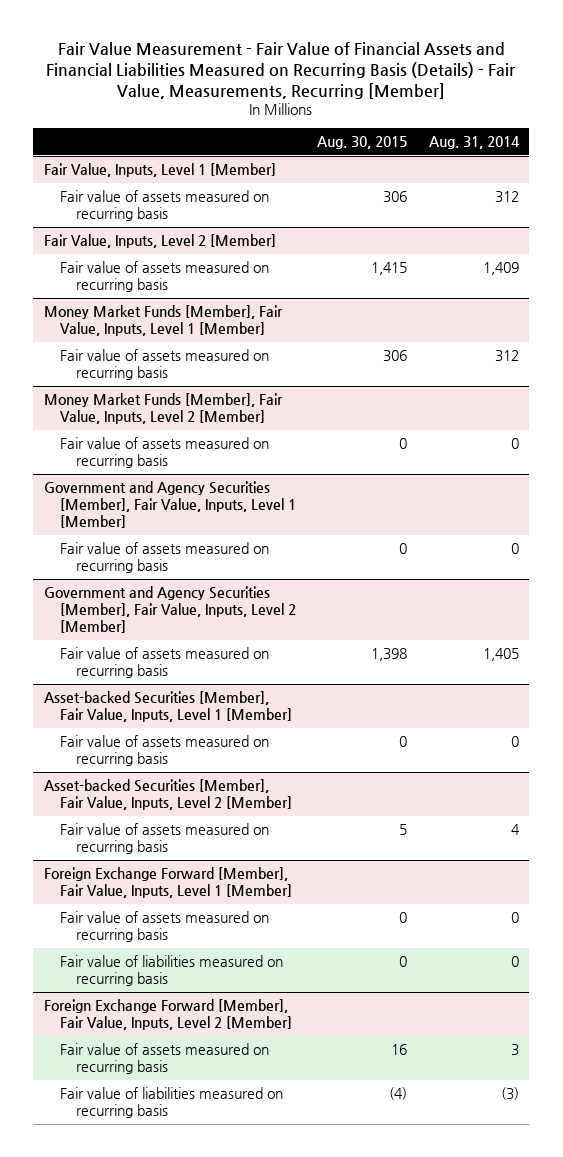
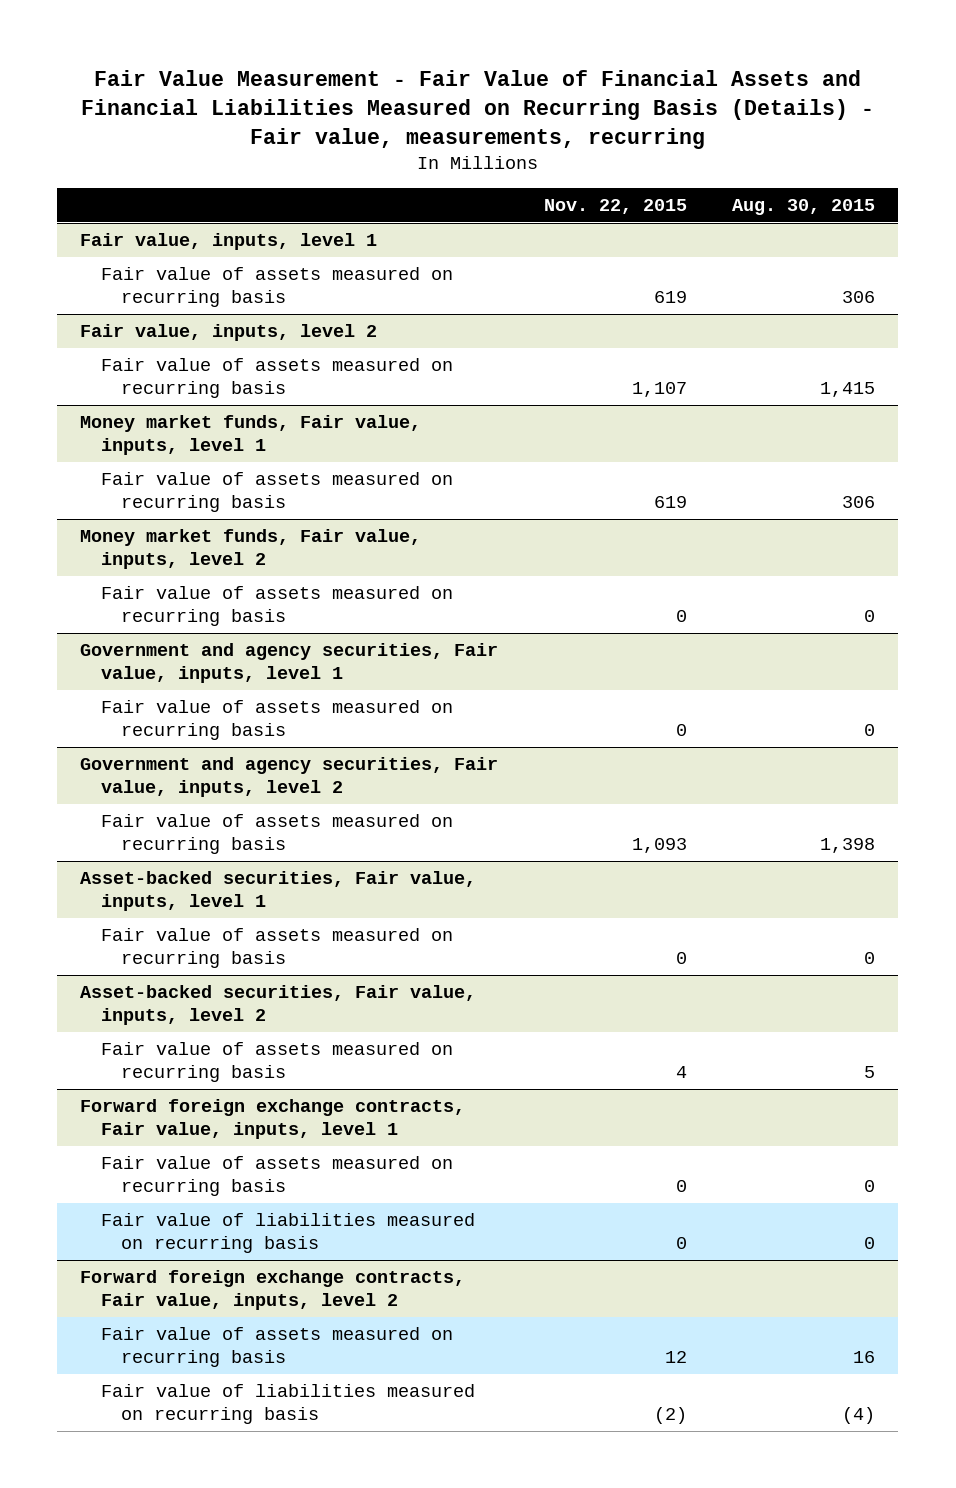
[46,42,516,99] Fair Value Measurement - Fair Value of Financial Assets and Financial Liabilities Measured on Recurring Basis (Details) - Fair Value, Measurements, Recurring [Member] -> [80,70,874,150] Fair Value Measurement - Fair Value of Financial Assets and Financial Liabilities Measured on Recurring Basis (Details) - Fair value, measurements, recurring
[428,135,520,149] Aug. 31, 2014 -> none
none -> [543,199,687,215] Nov. 22, 2015
[43,163,276,178] Fair Value, Inputs, Level 1 [Member] -> [80,232,378,250] Fair value, inputs, level 1
[43,234,276,249] Fair Value, Inputs, Level 2 [Member] -> [80,323,378,341] Fair value, inputs, level 2
[43,305,283,337] Money Market Funds [Member], Fair Value, Inputs, Level 1 [Member] -> [80,414,422,456] Money market funds, Fair value, inputs, level 1
[43,393,283,425] Money Market Funds [Member], Fair Value, Inputs, Level 2 [Member] -> [80,528,422,570] Money market funds, Fair value, inputs, level 2
[43,481,296,529] Government and Agency Securities [Member], Fair Value, Inputs, Level 1 [Member] -> [80,642,499,684] Government and agency securities, Fair value, inputs, level 1
[43,586,296,634] Government and Agency Securities [Member], Fair Value, Inputs, Level 2 [Member] -> [80,756,499,798] Government and agency securities, Fair value, inputs, level 2
[43,691,292,723] Asset-backed Securities [Member], Fair Value, Inputs, Level 1 [Member] -> [80,870,477,912] Asset-backed securities, Fair value, inputs, level 1
[43,779,292,811] Asset-backed Securities [Member], Fair Value, Inputs, Level 2 [Member] -> [80,984,477,1026] Asset-backed securities, Fair value, inputs, level 2
[43,867,292,899] Foreign Exchange Forward [Member], Fair Value, Inputs, Level 1 [Member] -> [80,1098,466,1140] Forward foreign exchange contracts, Fair value, inputs, level 1
[43,999,292,1031] Foreign Exchange Forward [Member], Fair Value, Inputs, Level 2 [Member] -> [80,1269,466,1311] Forward foreign exchange contracts, Fair value, inputs, level 2

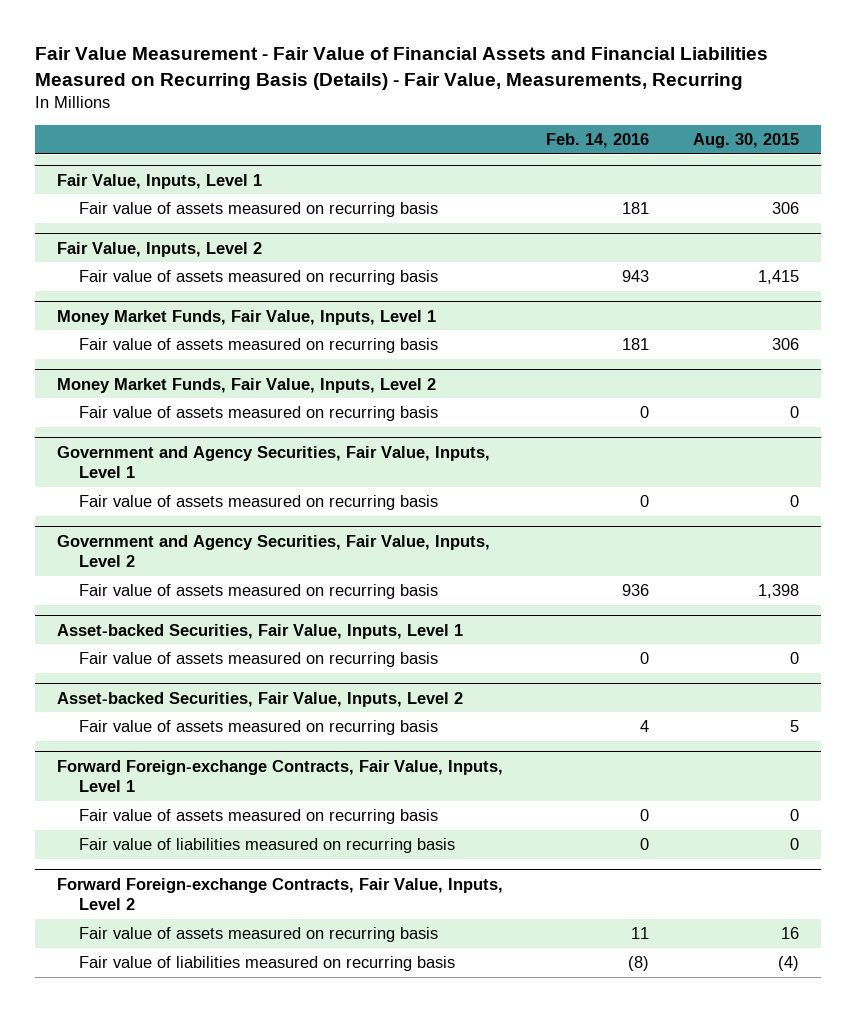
[80,70,874,150] Fair Value Measurement - Fair Value of Financial Assets and Financial Liabilities Measured on Recurring Basis (Details) - Fair value, measurements, recurring -> [34,47,768,90] Fair Value Measurement - Fair Value of Financial Assets and Financial Liabilities Measured on Recurring Basis (Details) - Fair Value, Measurements, Recurring
[543,199,687,215] Nov. 22, 2015 -> none
none -> [546,132,650,148] Feb. 14, 2016
[80,232,378,250] Fair value, inputs, level 1 -> [56,173,262,189] Fair Value, Inputs, Level 1
[80,323,378,341] Fair value, inputs, level 2 -> [56,241,262,257] Fair Value, Inputs, Level 2
[80,414,422,456] Money market funds, Fair value, inputs, level 1 -> [56,309,436,325] Money Market Funds, Fair Value, Inputs, Level 1
[80,528,422,570] Money market funds, Fair value, inputs, level 2 -> [56,377,436,393] Money Market Funds, Fair Value, Inputs, Level 2
[80,642,499,684] Government and agency securities, Fair value, inputs, level 1 -> [56,445,490,479] Government and Agency Securities, Fair Value, Inputs, Level 1
[80,756,499,798] Government and agency securities, Fair value, inputs, level 2 -> [56,534,490,568] Government and Agency Securities, Fair Value, Inputs, Level 2
[80,870,477,912] Asset-backed securities, Fair value, inputs, level 1 -> [56,623,463,639] Asset-backed Securities, Fair Value, Inputs, Level 1
[80,984,477,1026] Asset-backed securities, Fair value, inputs, level 2 -> [56,691,463,707] Asset-backed Securities, Fair Value, Inputs, Level 2
[80,1098,466,1140] Forward foreign exchange contracts, Fair value, inputs, level 1 -> [56,759,503,793] Forward Foreign-exchange Contracts, Fair Value, Inputs, Level 1
[80,1269,466,1311] Forward foreign exchange contracts, Fair value, inputs, level 2 -> [56,877,503,911] Forward Foreign-exchange Contracts, Fair Value, Inputs, Level 2

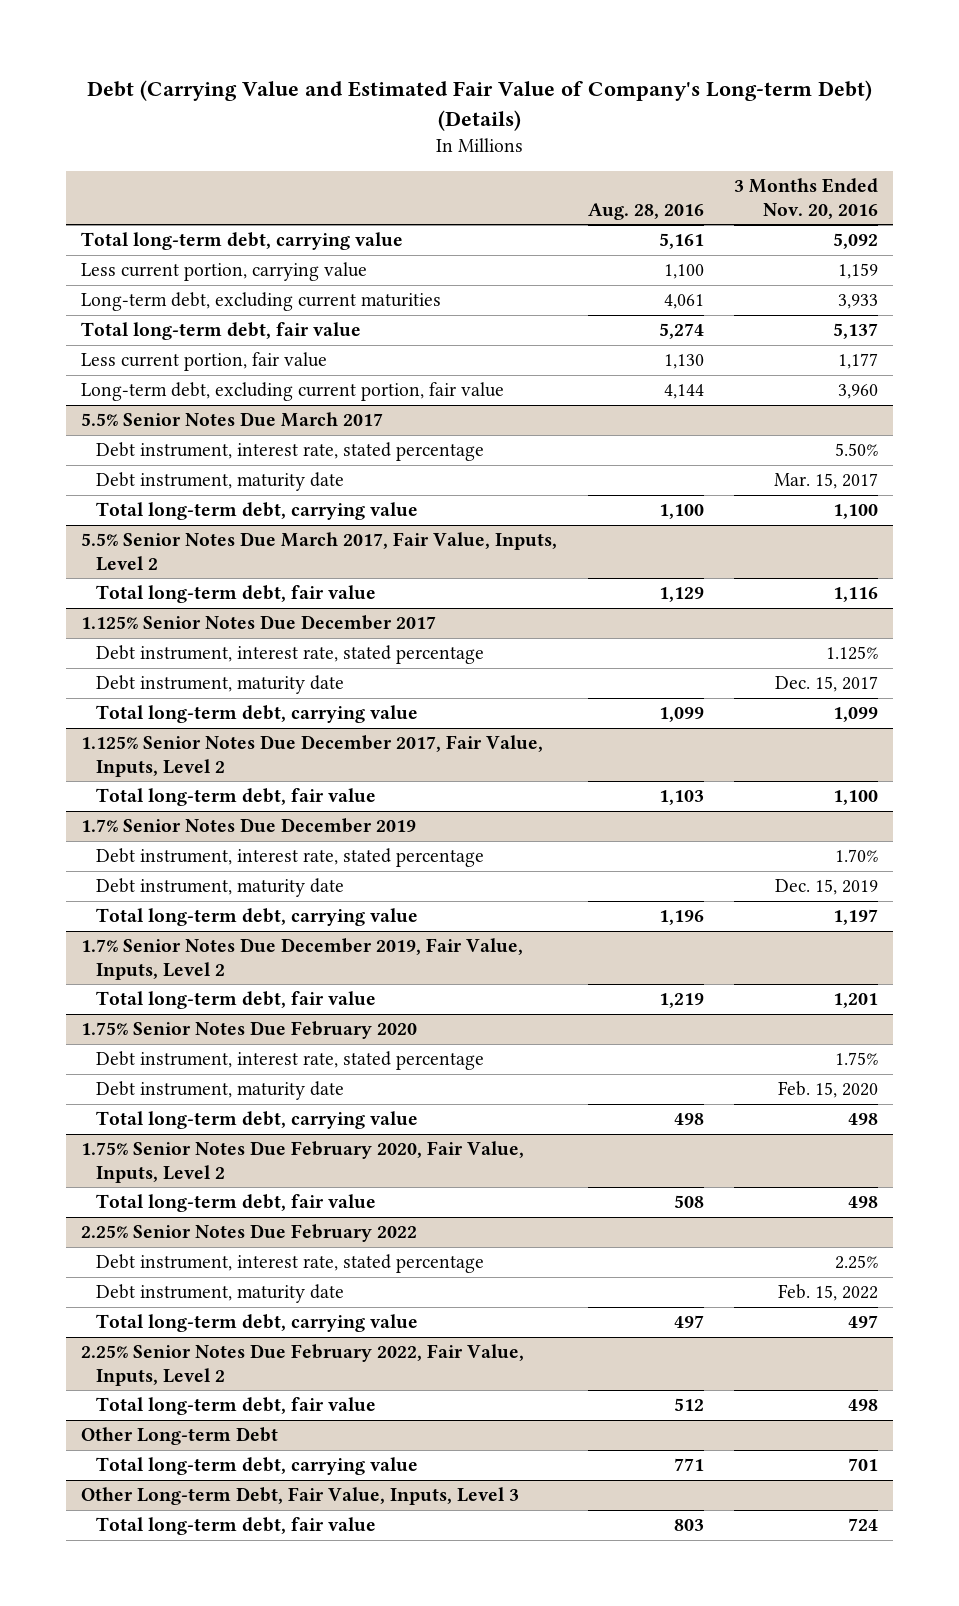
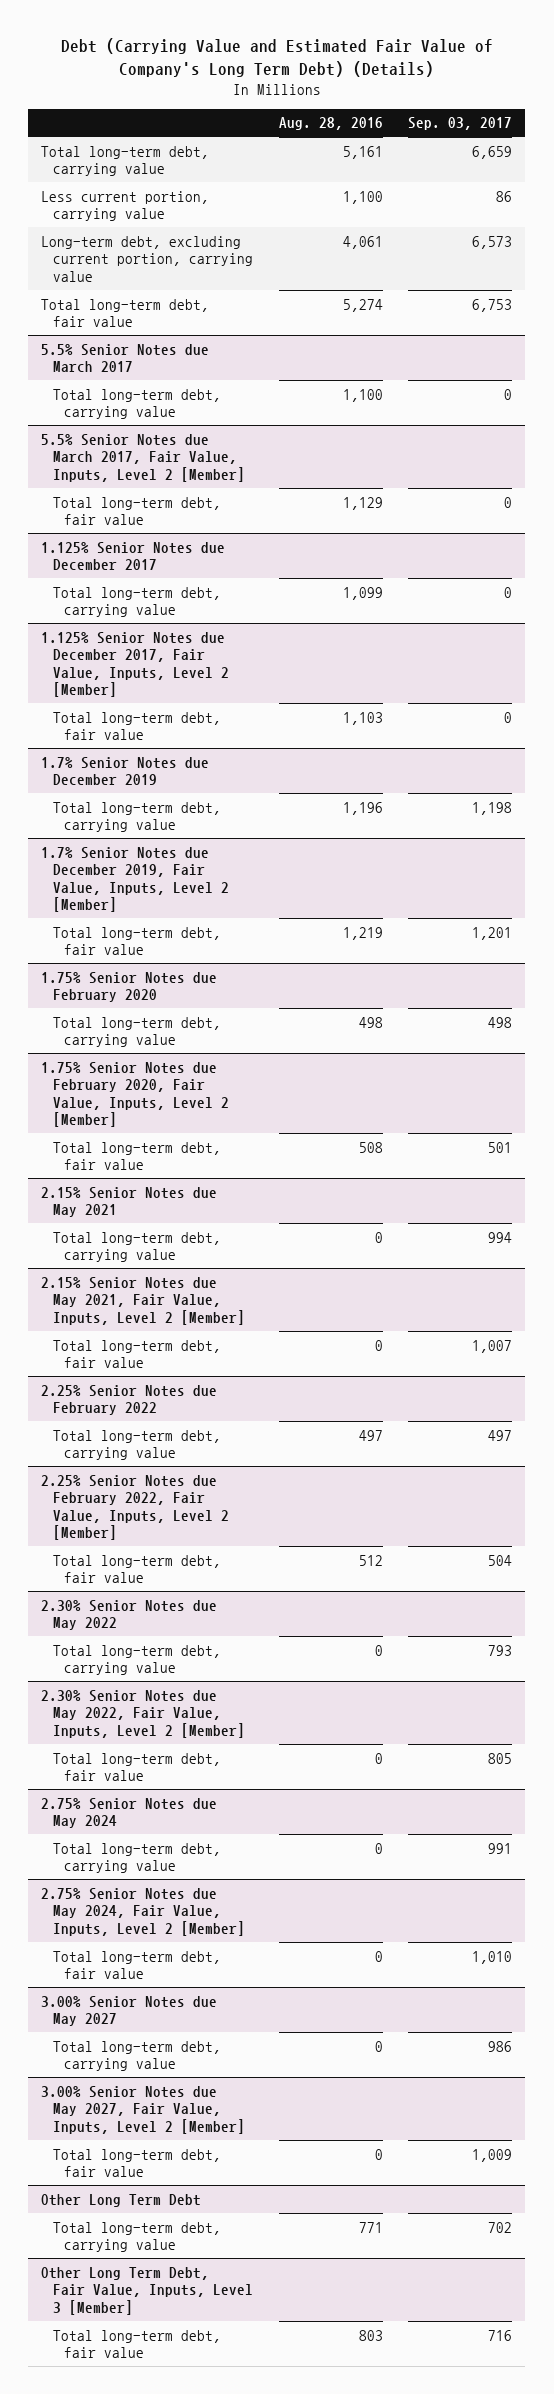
[86,79,872,131] Debt (Carrying Value and Estimated Fair Value of Company's Long-term Debt) (Details) -> [60,38,493,77] Debt (Carrying Value and Estimated Fair Value of Company's Long Term Debt) (Details)
[734,178,879,219] 3 Months Ended Nov. 20, 2016 -> none
none -> [408,117,513,131] Sep. 03, 2017
[81,292,442,312] Long-term debt, excluding current maturities -> [41,235,253,282] Long-term debt, excluding current portion, carrying value
[81,352,328,372] Less current portion, fair value -> none
[81,382,505,402] Long-term debt, excluding current portion, fair value -> none
[95,442,484,462] Debt instrument, interest rate, stated percentage -> none
[95,472,344,492] Debt instrument, maturity date -> none
[81,412,384,428] 5.5% Senior Notes Due March 2017 -> [41,343,210,373] 5.5% Senior Notes due March 2017
[81,532,558,571] 5.5% Senior Notes Due March 2017, Fair Value, Inputs, Level 2 -> [41,433,245,482] 5.5% Senior Notes due March 2017, Fair Value, Inputs, Level 2 [Member]
[95,645,484,665] Debt instrument, interest rate, stated percentage -> none
[95,675,344,695] Debt instrument, maturity date -> none
[81,615,437,631] 1.125% Senior Notes Due December 2017 -> [41,541,226,571] 1.125% Senior Notes due December 2017
[81,735,544,777] 1.125% Senior Notes Due December 2017, Fair Value, Inputs, Level 2 -> [41,631,229,698] 1.125% Senior Notes due December 2017, Fair Value, Inputs, Level 2 [Member]
[95,848,484,868] Debt instrument, interest rate, stated percentage -> none
[95,878,344,898] Debt instrument, maturity date -> none
[81,818,417,834] 1.7% Senior Notes Due December 2019 -> [41,756,210,786] 1.7% Senior Notes due December 2019
[81,938,524,980] 1.7% Senior Notes Due December 2019, Fair Value, Inputs, Level 2 -> [41,846,229,913] 1.7% Senior Notes due December 2019, Fair Value, Inputs, Level 2 [Member]
[95,1051,484,1071] Debt instrument, interest rate, stated percentage -> none
[95,1081,344,1101] Debt instrument, maturity date -> none
[81,1021,418,1040] 1.75% Senior Notes Due February 2020 -> [41,971,218,1003] 1.75% Senior Notes due February 2020
[81,1141,525,1183] 1.75% Senior Notes Due February 2020, Fair Value, Inputs, Level 2 -> [41,1061,229,1128] 1.75% Senior Notes due February 2020, Fair Value, Inputs, Level 2 [Member]
[95,1254,484,1274] Debt instrument, interest rate, stated percentage -> none
[95,1284,344,1304] Debt instrument, maturity date -> none
none -> [41,1186,218,1218] 2.15% Senior Notes due May 2021
none -> [52,1231,221,1263] Total long-term debt, carrying value
none -> [41,1276,245,1325] 2.15% Senior Notes due May 2021, Fair Value, Inputs, Level 2 [Member]
none -> [52,1339,221,1369] Total long-term debt, fair value
[81,1224,418,1243] 2.25% Senior Notes Due February 2022 -> [41,1384,218,1416] 2.25% Senior Notes due February 2022
[81,1344,525,1386] 2.25% Senior Notes Due February 2022, Fair Value, Inputs, Level 2 -> [41,1474,229,1541] 2.25% Senior Notes due February 2022, Fair Value, Inputs, Level 2 [Member]
none -> [41,1599,218,1631] 2.30% Senior Notes due May 2022
none -> [52,1644,221,1676] Total long-term debt, carrying value
none -> [41,1689,245,1738] 2.30% Senior Notes due May 2022, Fair Value, Inputs, Level 2 [Member]
none -> [52,1752,221,1782] Total long-term debt, fair value
none -> [41,1797,218,1829] 2.75% Senior Notes due May 2024
none -> [52,1842,221,1874] Total long-term debt, carrying value
none -> [41,1887,245,1936] 2.75% Senior Notes due May 2024, Fair Value, Inputs, Level 2 [Member]
none -> [52,1950,221,1980] Total long-term debt, fair value
none -> [41,1995,218,2027] 3.00% Senior Notes due May 2027
none -> [52,2040,221,2072] Total long-term debt, carrying value
none -> [41,2085,245,2134] 3.00% Senior Notes due May 2027, Fair Value, Inputs, Level 2 [Member]
none -> [52,2148,221,2178] Total long-term debt, fair value
[81,1427,279,1446] Other Long-term Debt -> [41,2193,202,2207] Other Long Term Debt
[81,1487,520,1506] Other Long-term Debt, Fair Value, Inputs, Level 3 -> [41,2266,253,2315] Other Long Term Debt, Fair Value, Inputs, Level 3 [Member]

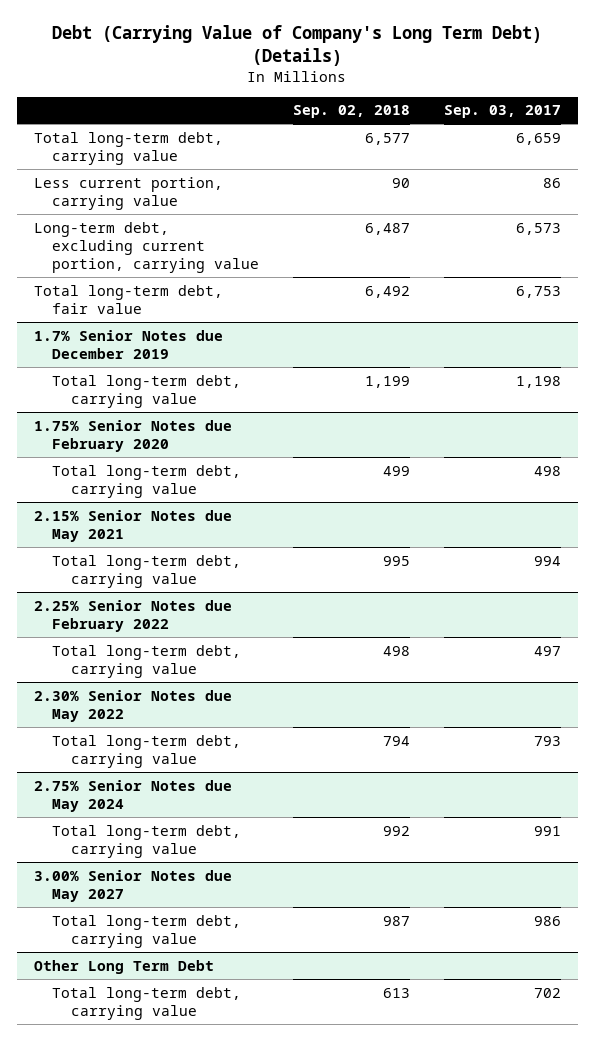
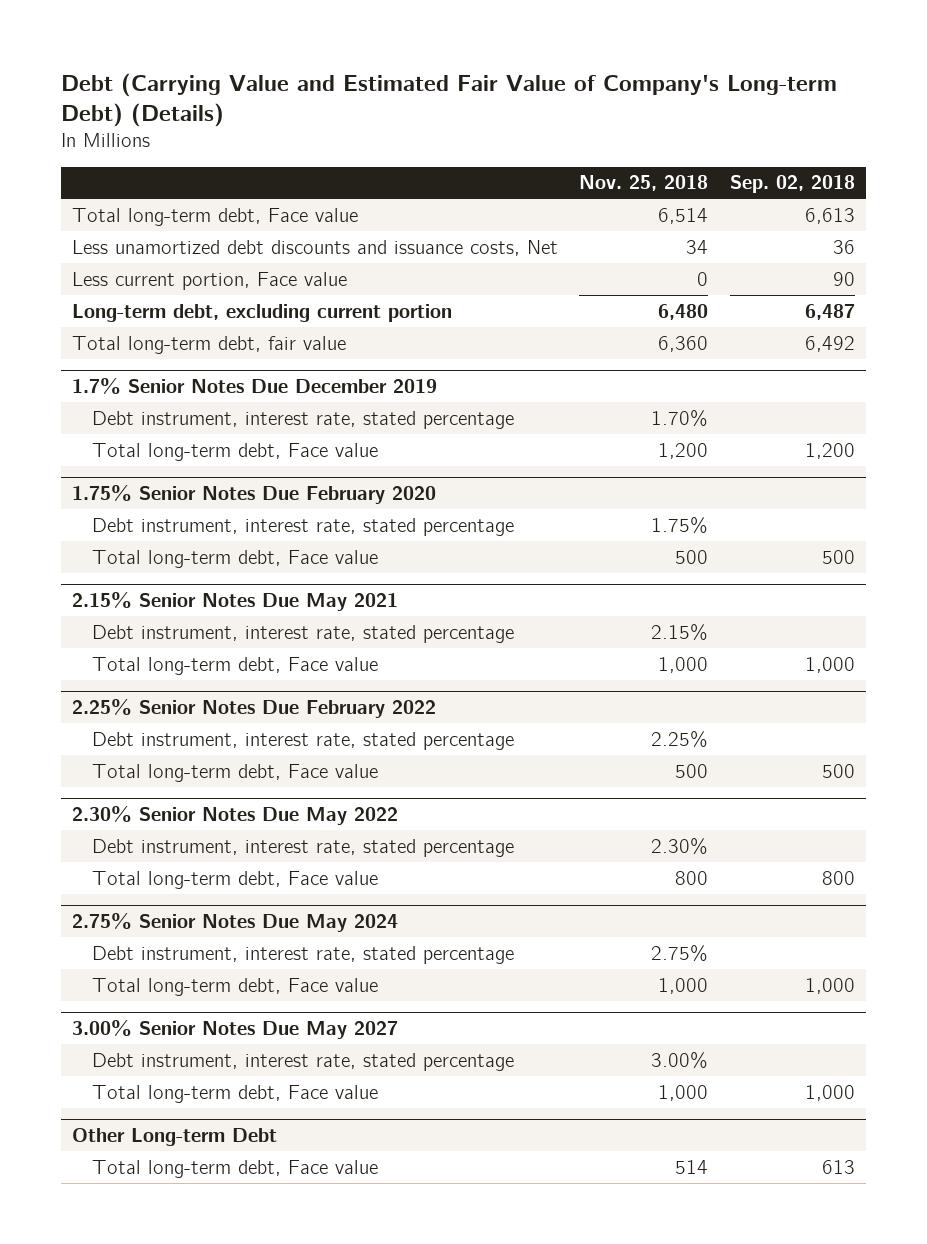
[52,25,543,67] Debt (Carrying Value of Company's Long Term Debt) (Details) -> [61,73,838,128] Debt (Carrying Value and Estimated Fair Value of Company's Long-term Debt) (Details)
[444,105,562,119] Sep. 03, 2017 -> none
none -> [579,175,709,192] Nov. 25, 2018
[33,131,223,165] Total long-term debt, carrying value -> [71,207,358,226] Total long-term debt, Face value
[365,132,411,145] 6,577 -> [804,207,855,224] 6,613
none -> [71,239,558,256] Less unamortized debt discounts and issuance costs, Net
[33,176,223,210] Less current portion, carrying value -> [71,271,347,290] Less current portion, Face value
[33,221,260,273] Long-term debt, excluding current portion, carrying value -> [71,303,452,322] Long-term debt, excluding current portion
[33,329,223,359] 1.7% Senior Notes due December 2019 -> [71,377,437,394] 1.7% Senior Notes Due December 2019
none -> [91,410,514,429] Debt instrument, interest rate, stated percentage
[52,374,242,408] Total long-term debt, carrying value -> [91,442,378,461] Total long-term debt, Face value
[365,375,411,388] 1,199 -> [804,442,855,459] 1,200
[33,419,232,452] 1.75% Senior Notes due February 2020 -> [71,484,436,504] 1.75% Senior Notes Due February 2020
none -> [91,517,514,536] Debt instrument, interest rate, stated percentage
[52,464,242,498] Total long-term debt, carrying value -> [91,549,378,568] Total long-term debt, Face value
[383,465,411,476] 499 -> [821,549,855,564] 500
[33,509,232,542] 2.15% Senior Notes due May 2021 -> [71,591,398,611] 2.15% Senior Notes Due May 2021
none -> [91,624,514,643] Debt instrument, interest rate, stated percentage
[52,554,242,588] Total long-term debt, carrying value -> [91,656,378,675] Total long-term debt, Face value
[383,555,411,566] 995 -> [804,656,855,673] 1,000
[33,599,232,632] 2.25% Senior Notes due February 2022 -> [71,698,436,718] 2.25% Senior Notes Due February 2022
none -> [91,731,514,750] Debt instrument, interest rate, stated percentage
[52,644,242,678] Total long-term debt, carrying value -> [91,763,378,782] Total long-term debt, Face value
[383,645,411,656] 498 -> [821,763,855,778] 500
[33,689,232,722] 2.30% Senior Notes due May 2022 -> [71,805,398,825] 2.30% Senior Notes Due May 2022
none -> [91,838,514,857] Debt instrument, interest rate, stated percentage
[52,734,242,768] Total long-term debt, carrying value -> [91,870,378,889] Total long-term debt, Face value
[383,735,411,746] 794 -> [821,870,855,885] 800
[33,779,232,812] 2.75% Senior Notes due May 2024 -> [71,912,398,932] 2.75% Senior Notes Due May 2024
none -> [91,945,514,964] Debt instrument, interest rate, stated percentage
[52,824,242,858] Total long-term debt, carrying value -> [91,977,378,996] Total long-term debt, Face value
[383,825,411,836] 992 -> [804,977,855,994] 1,000
[33,869,232,902] 3.00% Senior Notes due May 2027 -> [71,1019,398,1039] 3.00% Senior Notes Due May 2027
none -> [91,1052,514,1071] Debt instrument, interest rate, stated percentage
[52,914,242,948] Total long-term debt, carrying value -> [91,1084,378,1103] Total long-term debt, Face value
[383,915,411,926] 987 -> [804,1084,855,1101] 1,000
[33,959,214,974] Other Long Term Debt -> [71,1127,277,1146] Other Long-term Debt
[52,986,242,1020] Total long-term debt, carrying value -> [91,1159,378,1178] Total long-term debt, Face value

